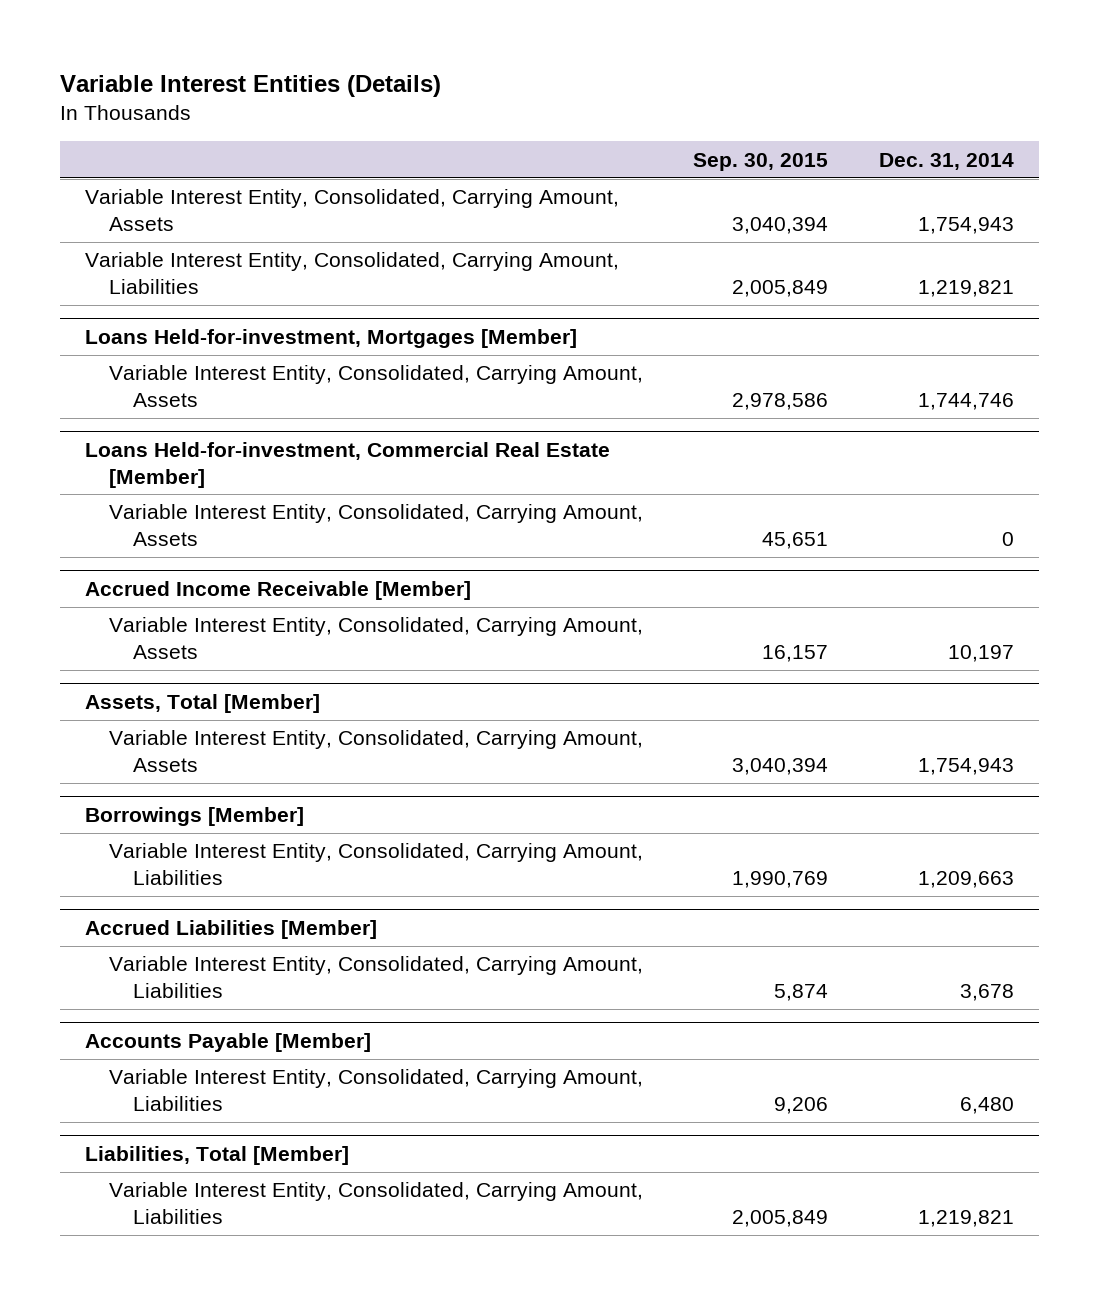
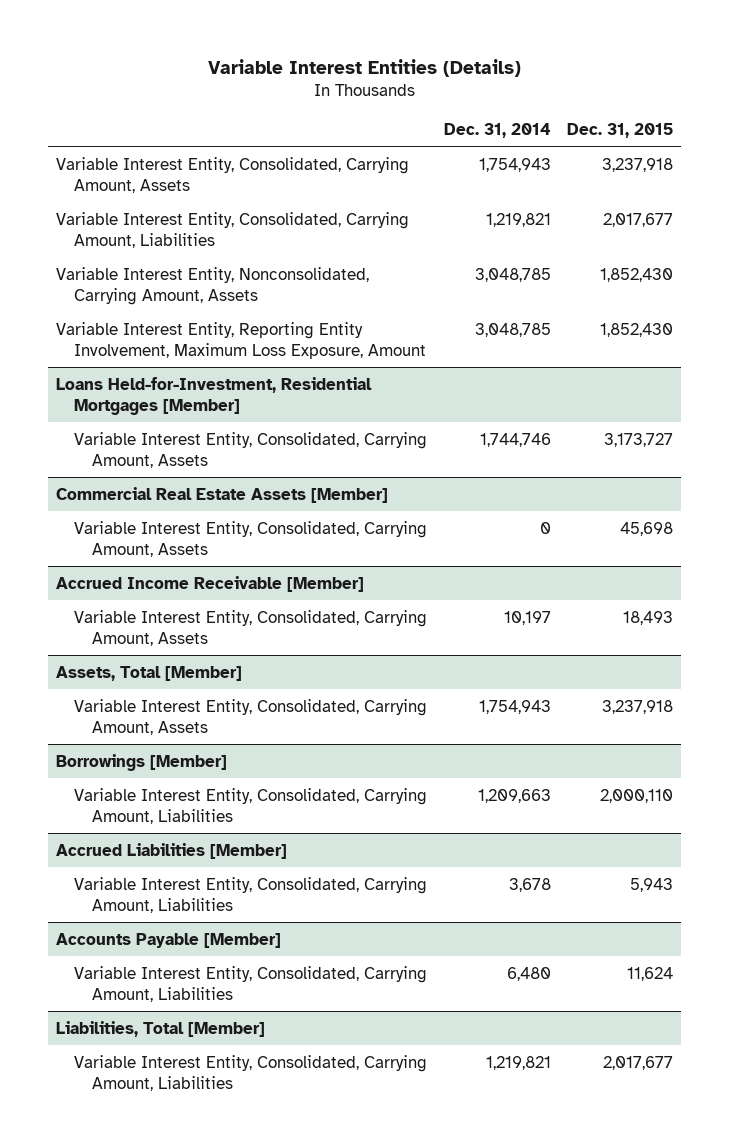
[693,152,829,171] Sep. 30, 2015 -> none
none -> [567,122,674,138] Dec. 31, 2015
none -> [56,266,370,305] Variable Interest Entity, Nonconsolidated, Carrying Amount, Assets
none -> [56,321,427,359] Variable Interest Entity, Reporting Entity Involvement, Maximum Loss Exposure, Amount
[85,328,578,348] Loans Held-for-investment, Mortgages [Member] -> [56,376,373,415] Loans Held-for-Investment, Residential Mortgages [Member]
[85,441,611,488] Loans Held-for-investment, Commercial Real Estate [Member] -> none
none -> [56,486,389,503] Commercial Real Estate Assets [Member]

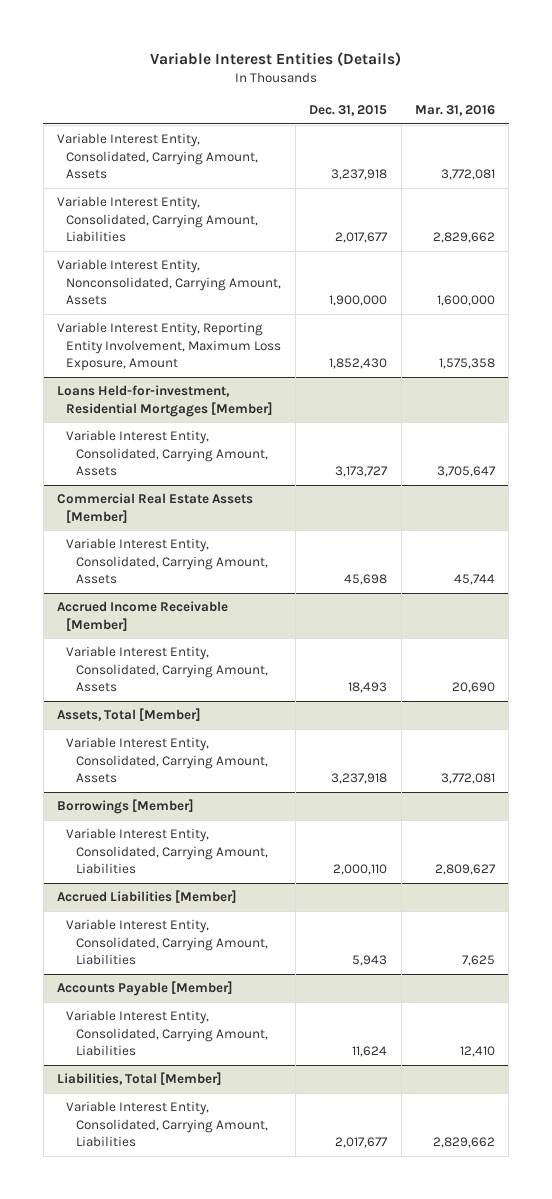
[443,122,551,138] Dec. 31, 2014 -> none
none -> [414,105,495,117] Mar. 31, 2016
[600,267,674,282] 1,852,430 -> [329,295,388,307] 1,900,000
[56,376,373,415] Loans Held-for-Investment, Residential Mortgages [Member] -> [56,385,274,417] Loans Held-for-investment, Residential Mortgages [Member]

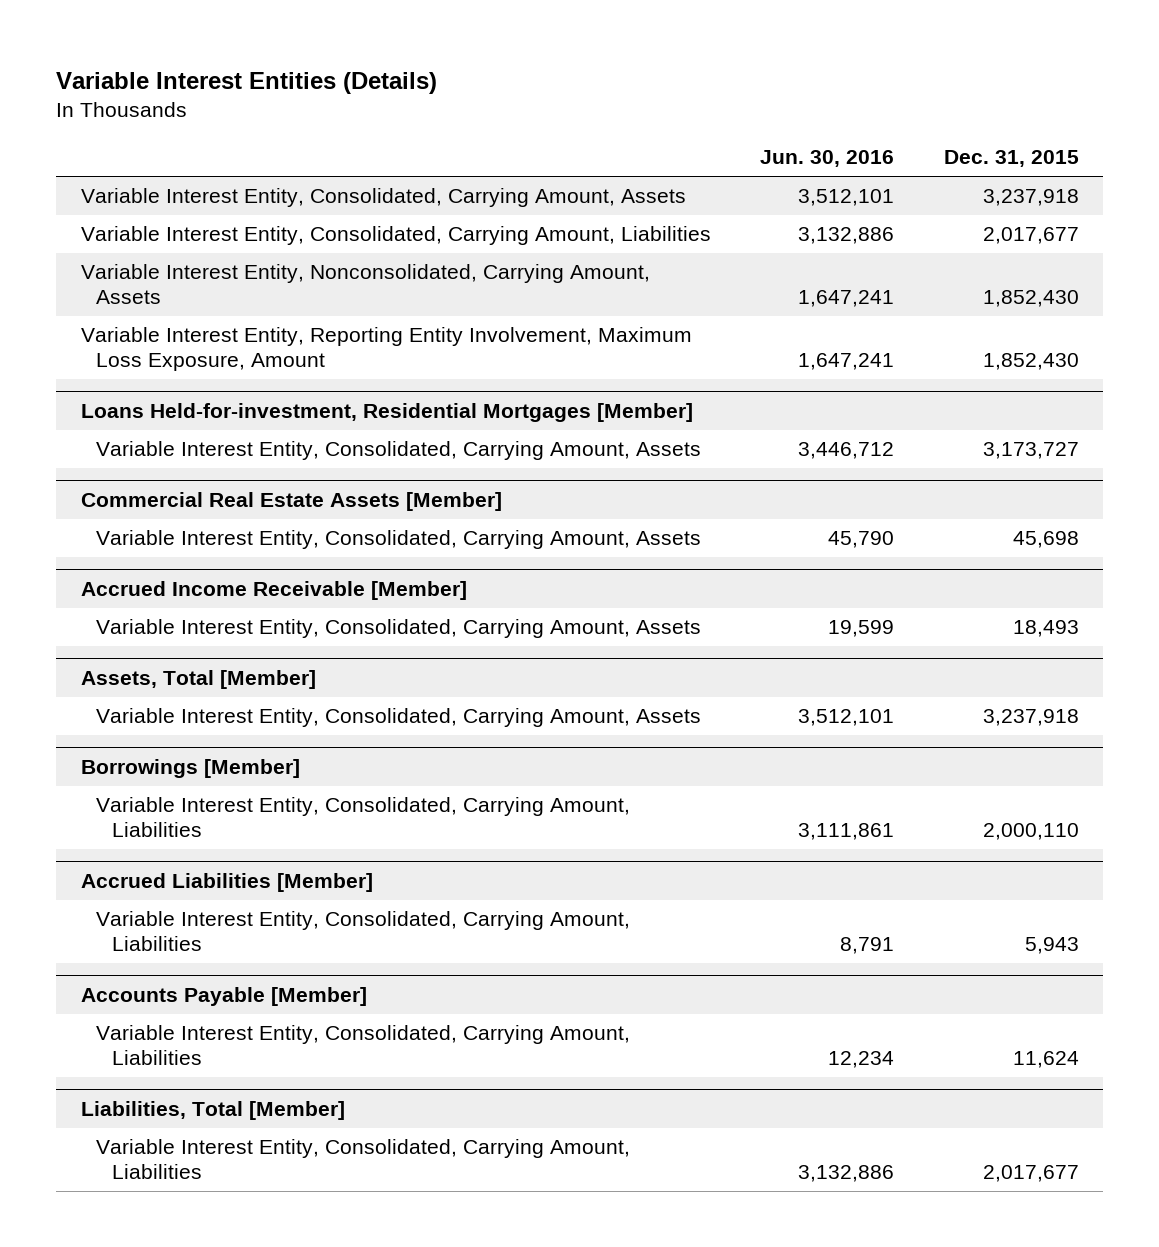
[414,105,495,117] Mar. 31, 2016 -> none
none -> [760,150,895,168] Jun. 30, 2016
[329,295,388,307] 1,900,000 -> [982,290,1079,308] 1,852,430

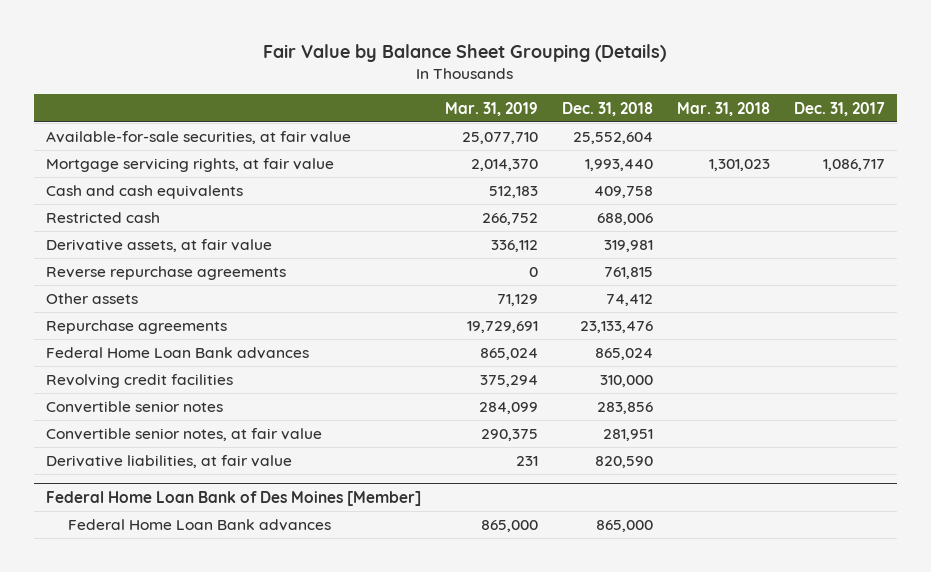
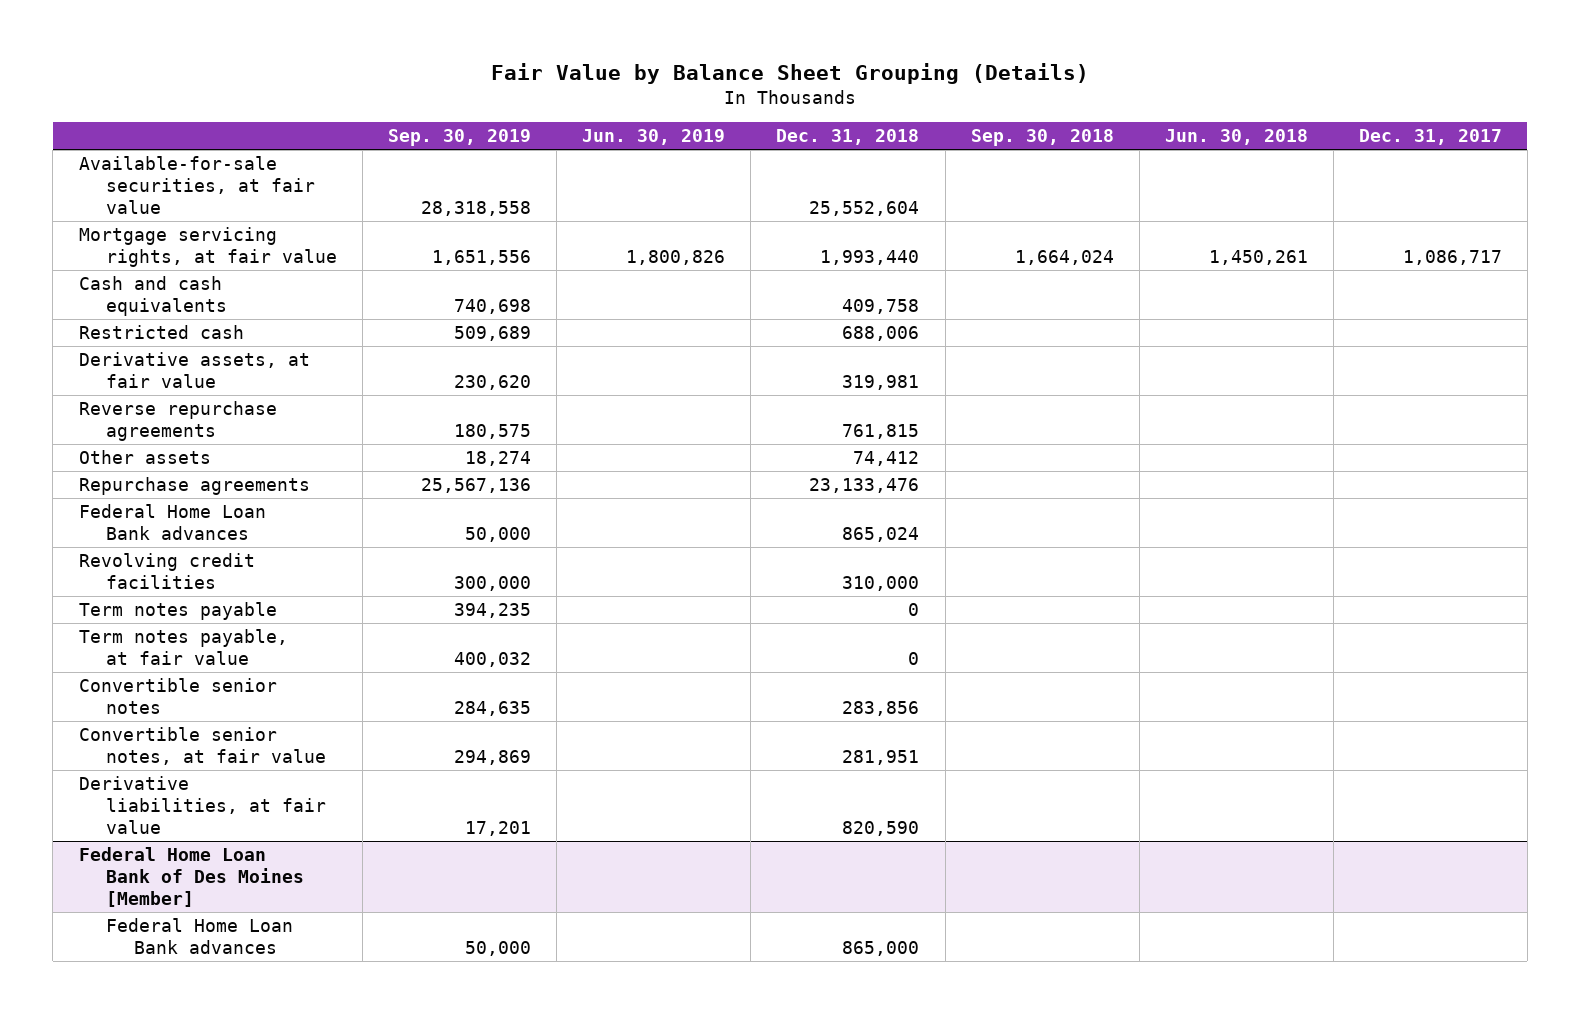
[444,101,538,116] Mar. 31, 2019 -> none
[676,101,770,116] Mar. 31, 2018 -> none
none -> [388,129,532,147] Sep. 30, 2019
none -> [582,129,726,146] Jun. 30, 2019
none -> [970,129,1114,147] Sep. 30, 2018
none -> [1164,129,1308,146] Jun. 30, 2018
none -> [78,602,277,621] Term notes payable
none -> [78,629,288,665] Term notes payable, at fair value

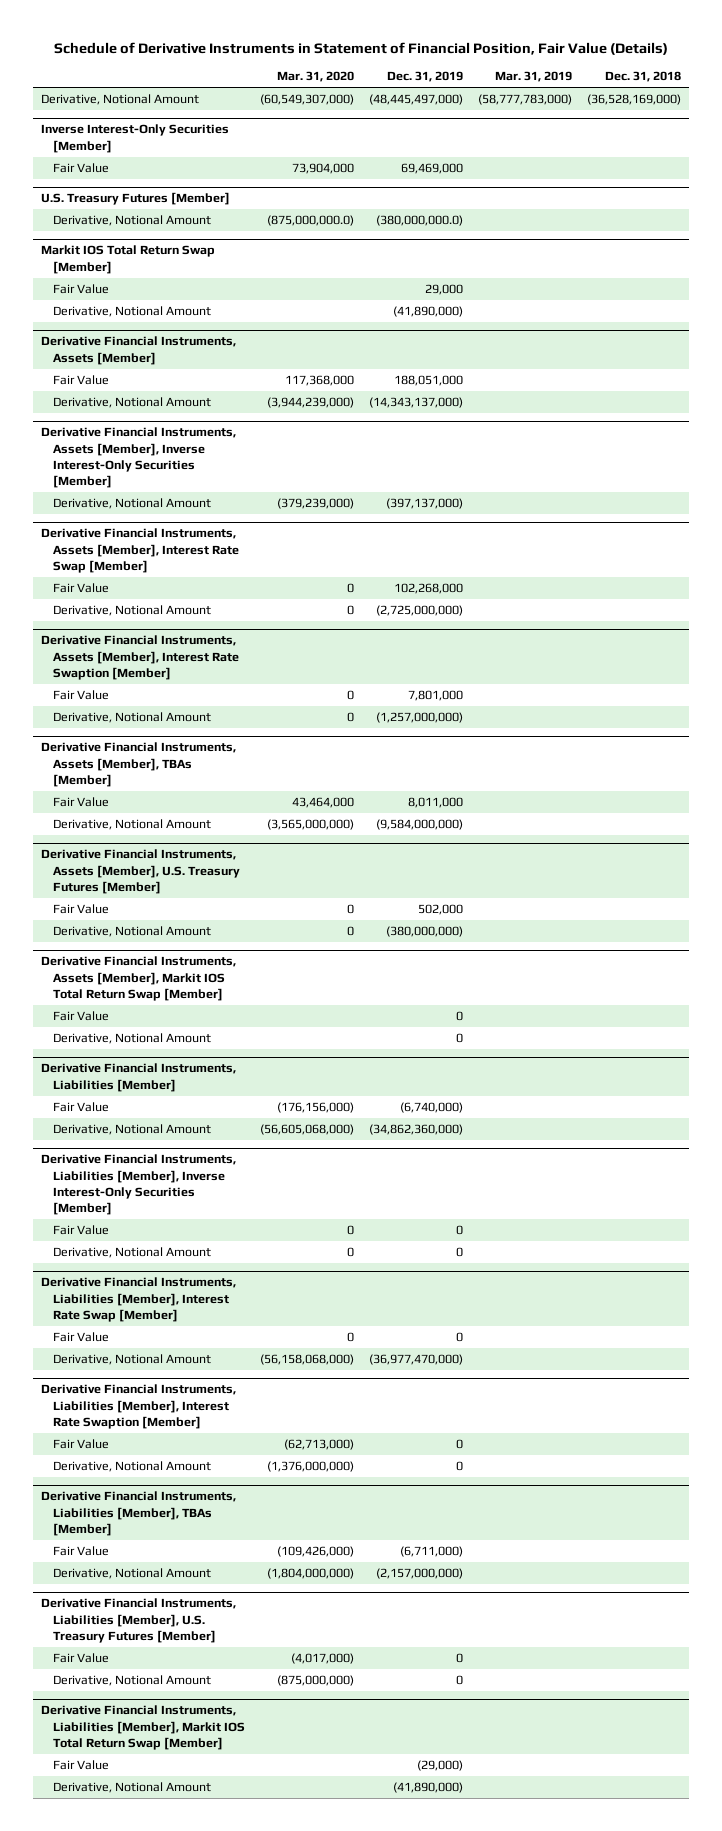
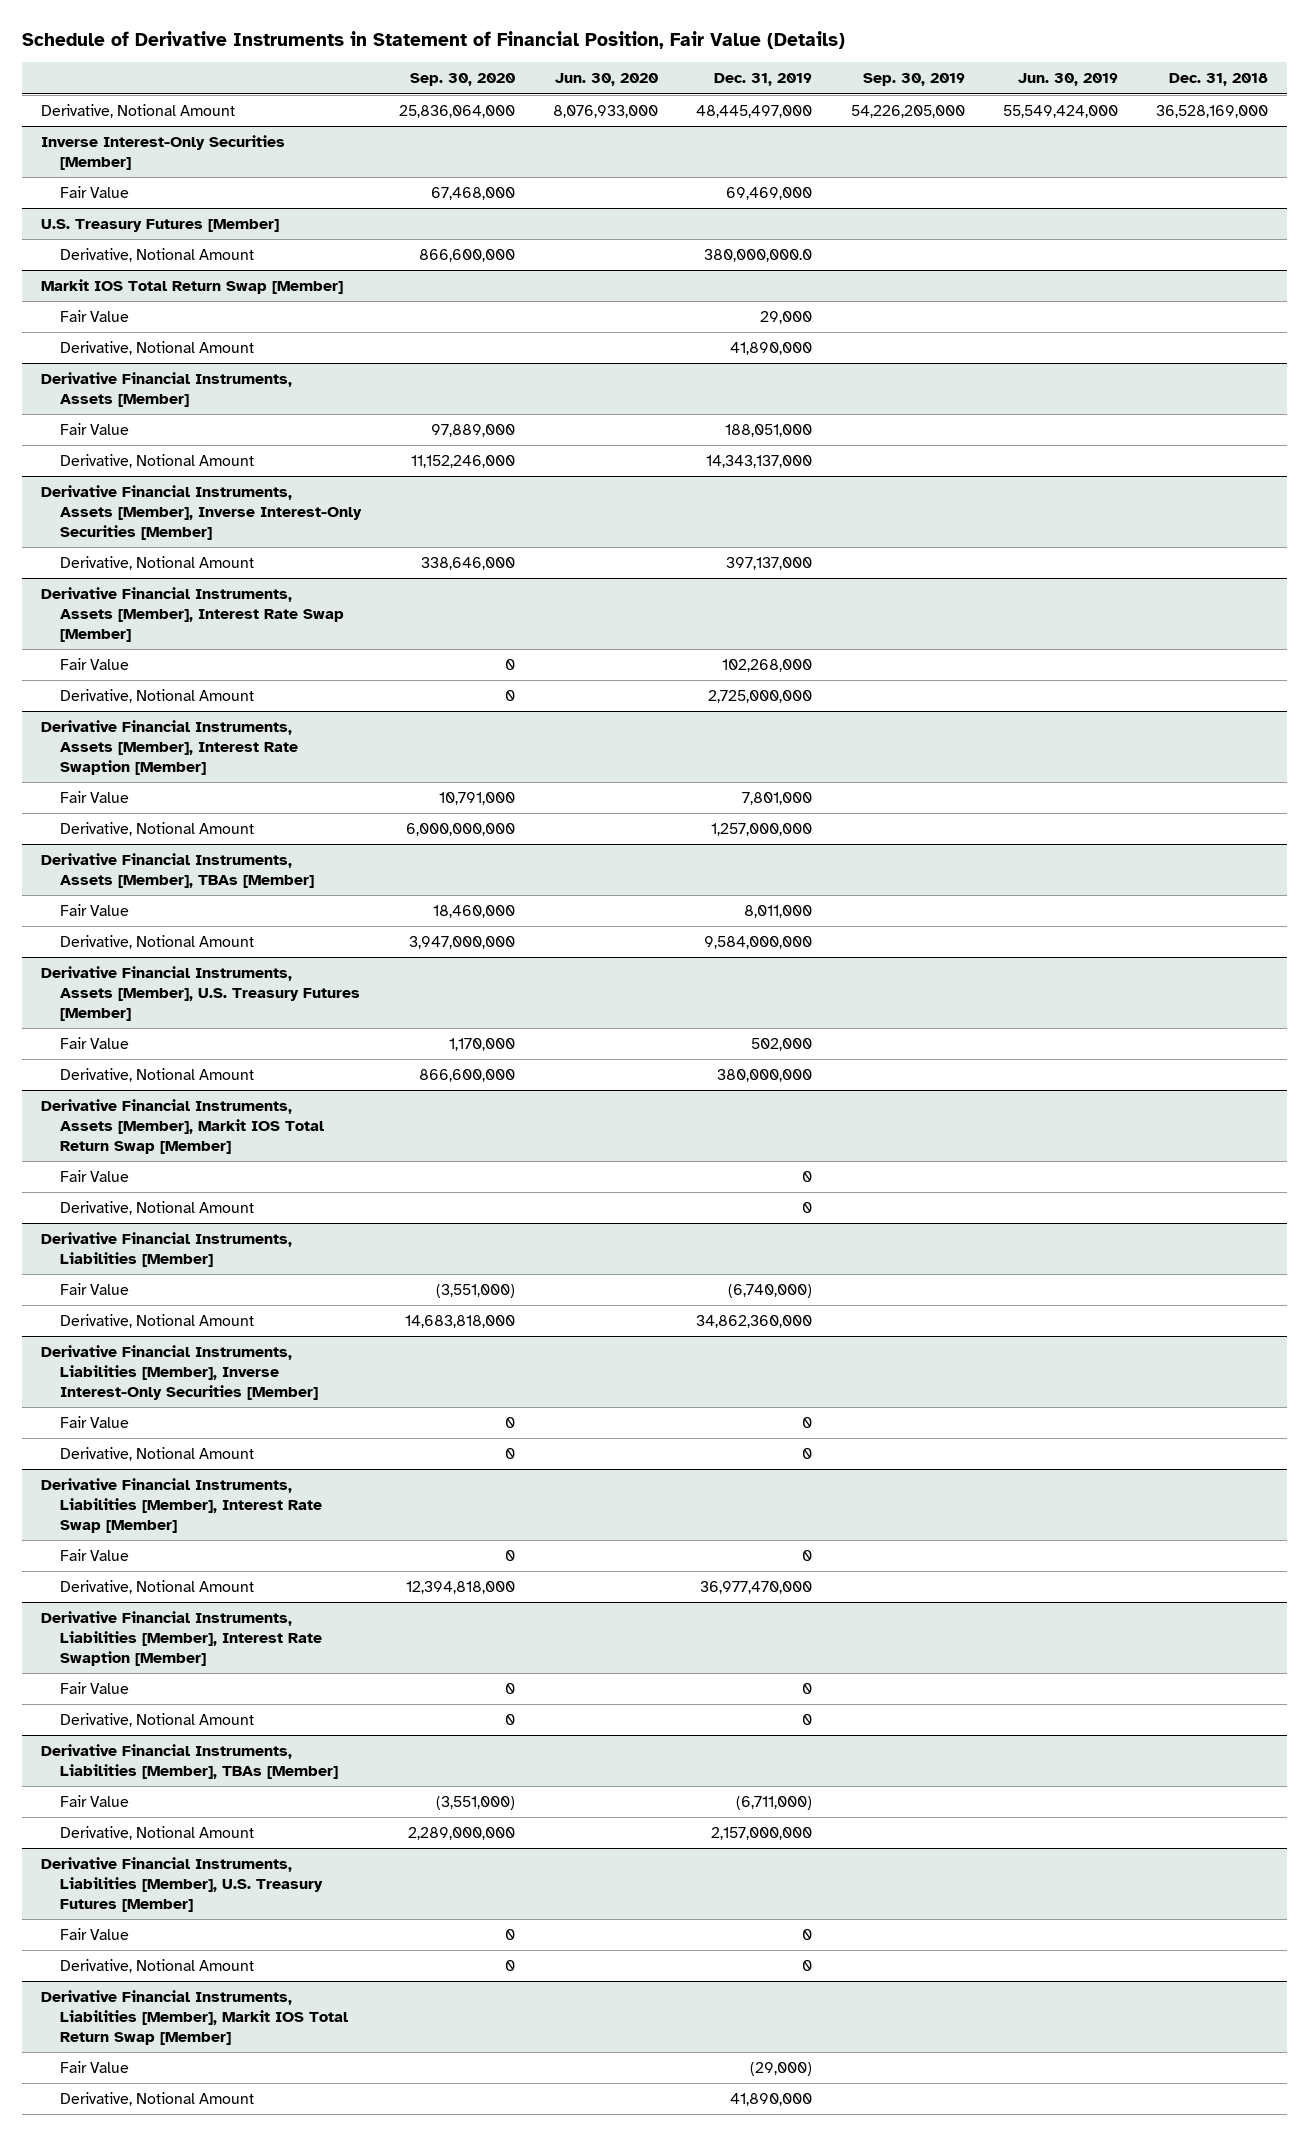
[277,71,355,83] Mar. 31, 2020 -> none
[495,71,573,83] Mar. 31, 2019 -> none
none -> [409,73,515,87] Sep. 30, 2020
none -> [555,73,659,87] Jun. 30, 2020
none -> [862,73,965,87] Sep. 30, 2019
none -> [1017,73,1118,87] Jun. 30, 2019
[369,94,464,106] (48,445,497,000) -> [696,105,813,119] 48,445,497,000
[587,94,682,106] (36,528,169,000) -> [1156,105,1269,119] 36,528,169,000
[376,215,464,227] (380,000,000.0) -> [704,249,813,263] 380,000,000.0
[393,306,464,318] (41,890,000) -> [730,342,813,356] 41,890,000
[369,397,464,409] (14,343,137,000) -> [706,455,813,469] 14,343,137,000
[386,498,464,510] (397,137,000) -> [726,557,813,571] 397,137,000
[376,605,464,617] (2,725,000,000) -> [708,690,813,704] 2,725,000,000
[376,712,464,724] (1,257,000,000) -> [711,823,813,837] 1,257,000,000
[376,819,464,831] (9,584,000,000) -> [704,936,813,950] 9,584,000,000
[386,926,464,938] (380,000,000) -> [717,1069,813,1083] 380,000,000
[369,1124,464,1136] (34,862,360,000) -> [696,1315,813,1329] 34,862,360,000
[369,1354,464,1366] (36,977,470,000) -> [700,1581,813,1595] 36,977,470,000
[376,1568,464,1580] (2,157,000,000) -> [711,1827,813,1841] 2,157,000,000
[393,1782,464,1794] (41,890,000) -> [730,2093,813,2107] 41,890,000

